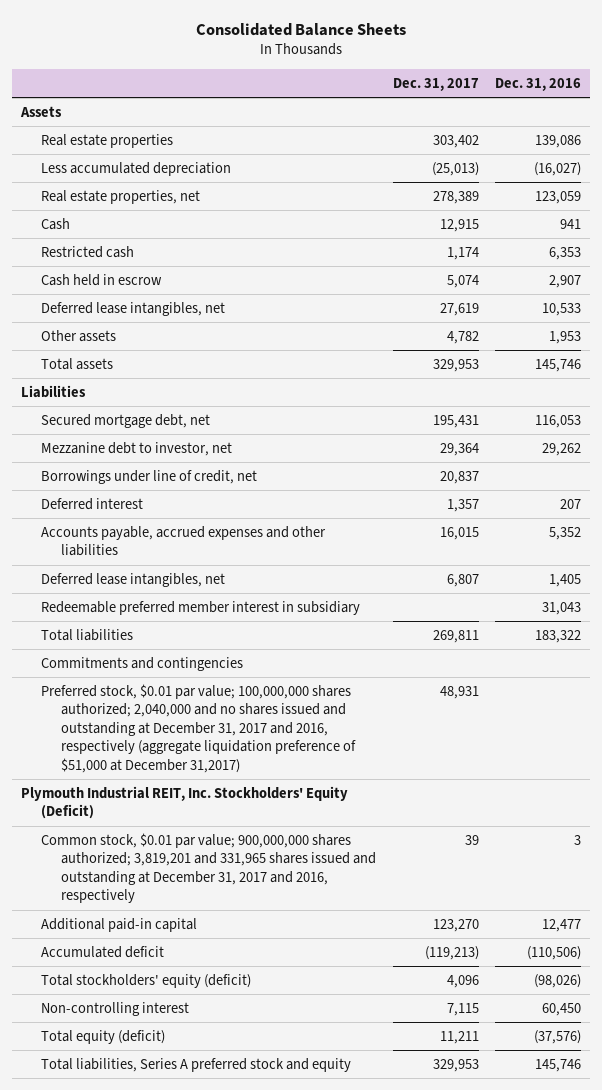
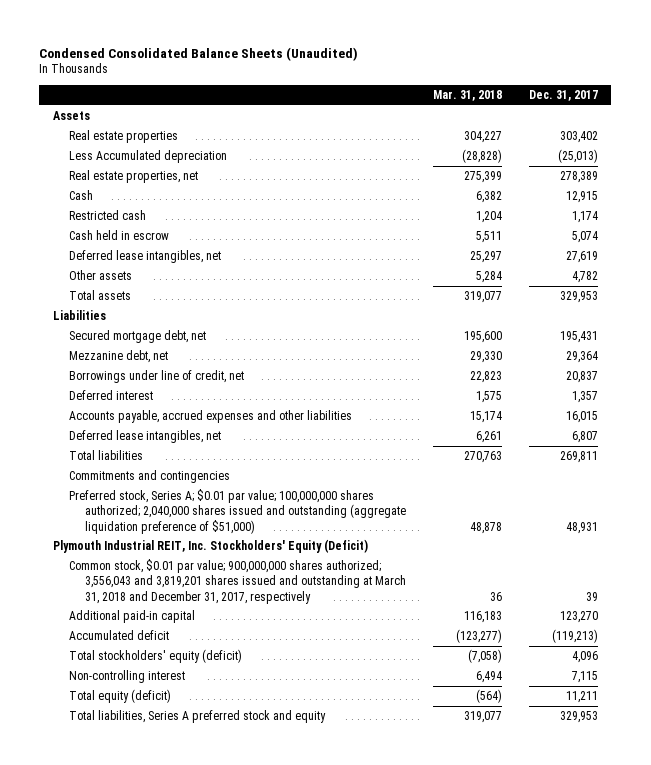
[195,22,406,36] Consolidated Balance Sheets -> [39,46,359,61] Condensed Consolidated Balance Sheets (Unaudited)
[495,77,582,91] Dec. 31, 2016 -> none
none -> [433,90,503,102] Mar. 31, 2018
[40,161,231,176] Less accumulated depreciation -> [68,149,227,163] Less Accumulated depreciation
[40,441,232,456] Mezzanine debt to investor, net -> [68,349,168,363] Mezzanine debt, net
[40,600,360,615] Redeemable preferred member interest in subsidiary -> none
[40,683,356,774] Preferred stock, $0.01 par value; 100,000,000 shares authorized; 2,040,000 and no shares issued and outstanding at December 31, 2017 and 2016, respectively (aggregate liquidation preference of $51,000 at December 31,2017) -> [68,488,407,534] Preferred stock, Series A; $0.01 par value; 100,000,000 shares authorized; 2,040,000 shares issued and outstanding (aggregate liquidation preference of $51,000)
[40,832,376,904] Common stock, $0.01 par value; 900,000,000 shares authorized; 3,819,201 and 331,965 shares issued and outstanding at December 31, 2017 and 2016, respectively -> [68,558,407,604] Common stock, $0.01 par value; 900,000,000 shares authorized; 3,556,043 and 3,819,201 shares issued and outstanding at March 31, 2018 and December 31, 2017, respectively

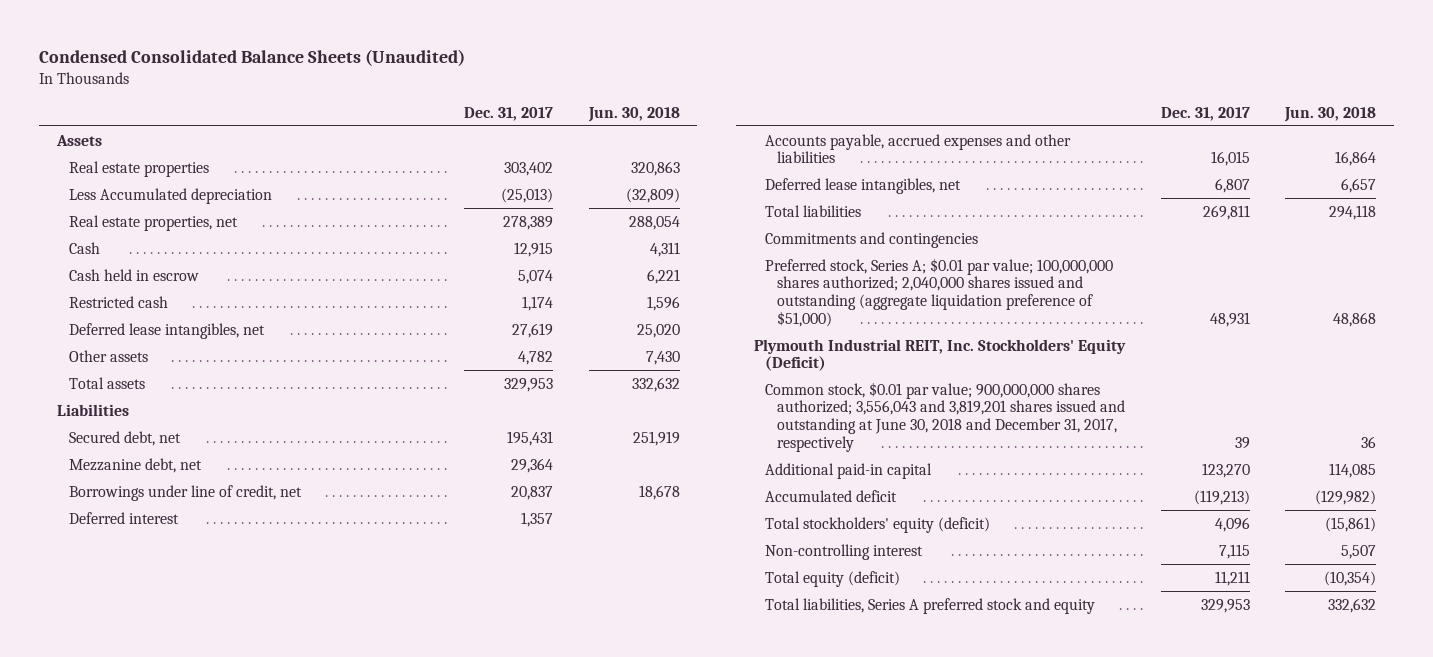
[433,90,503,102] Mar. 31, 2018 -> none
none -> [587,106,680,122] Jun. 30, 2018
[68,209,146,220] Restricted cash -> [68,295,168,308] Restricted cash
[68,329,206,343] Secured mortgage debt, net -> [68,430,181,446] Secured debt, net
[68,558,407,604] Common stock, $0.01 par value; 900,000,000 shares authorized; 3,556,043 and 3,819,201 shares issued and outstanding at March 31, 2018 and December 31, 2017, respectively -> [765,381,1126,452] Common stock, $0.01 par value; 900,000,000 shares authorized; 3,556,043 and 3,819,201 shares issued and outstanding at June 30, 2018 and December 31, 2017, respectively

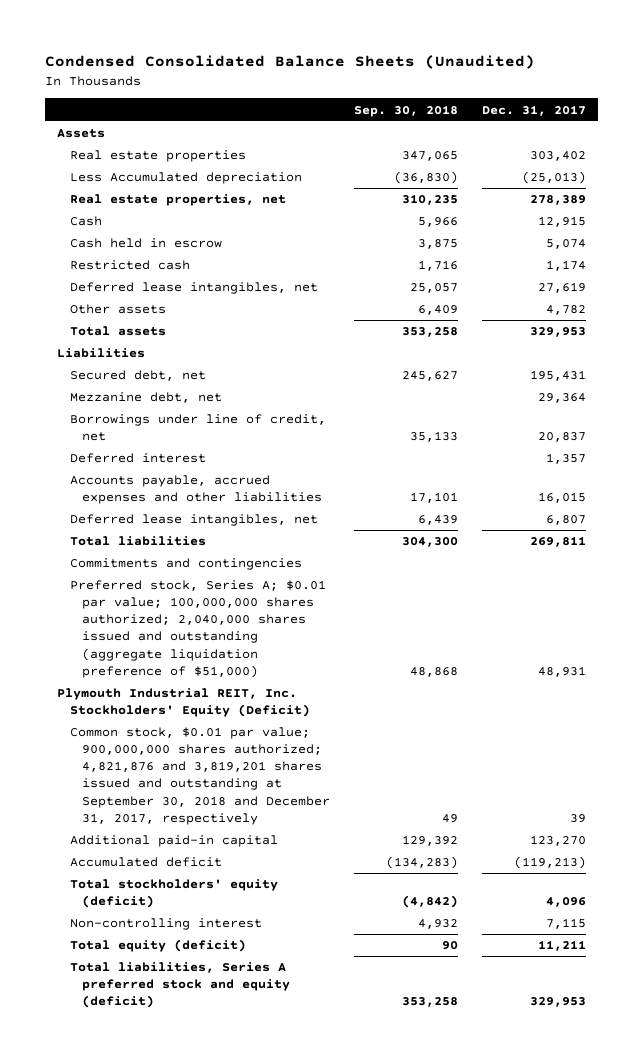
[587,106,680,122] Jun. 30, 2018 -> none
none -> [354,104,459,117] Sep. 30, 2018
[765,381,1126,452] Common stock, $0.01 par value; 900,000,000 shares authorized; 3,556,043 and 3,819,201 shares issued and outstanding at June 30, 2018 and December 31, 2017, respectively -> [69,727,331,825] Common stock, $0.01 par value; 900,000,000 shares authorized; 4,821,876 and 3,819,201 shares issued and outstanding at September 30, 2018 and December 31, 2017, respectively
[765,597,1096,614] Total liabilities, Series A preferred stock and equity -> [69,962,291,1009] Total liabilities, Series A preferred stock and equity (deficit)

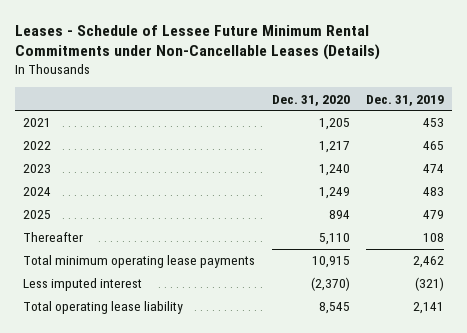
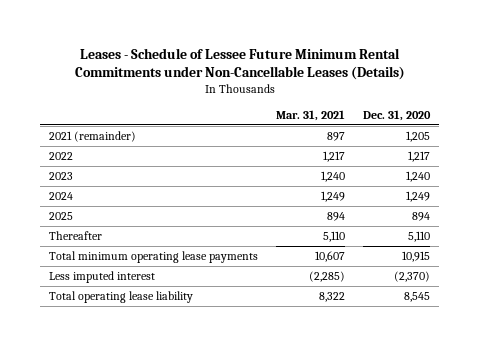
[366,94,445,106] Dec. 31, 2019 -> none
none -> [276,109,346,121] Mar. 31, 2021
[23,118,52,128] 2021 -> [49,131,137,143] 2021 (remainder)

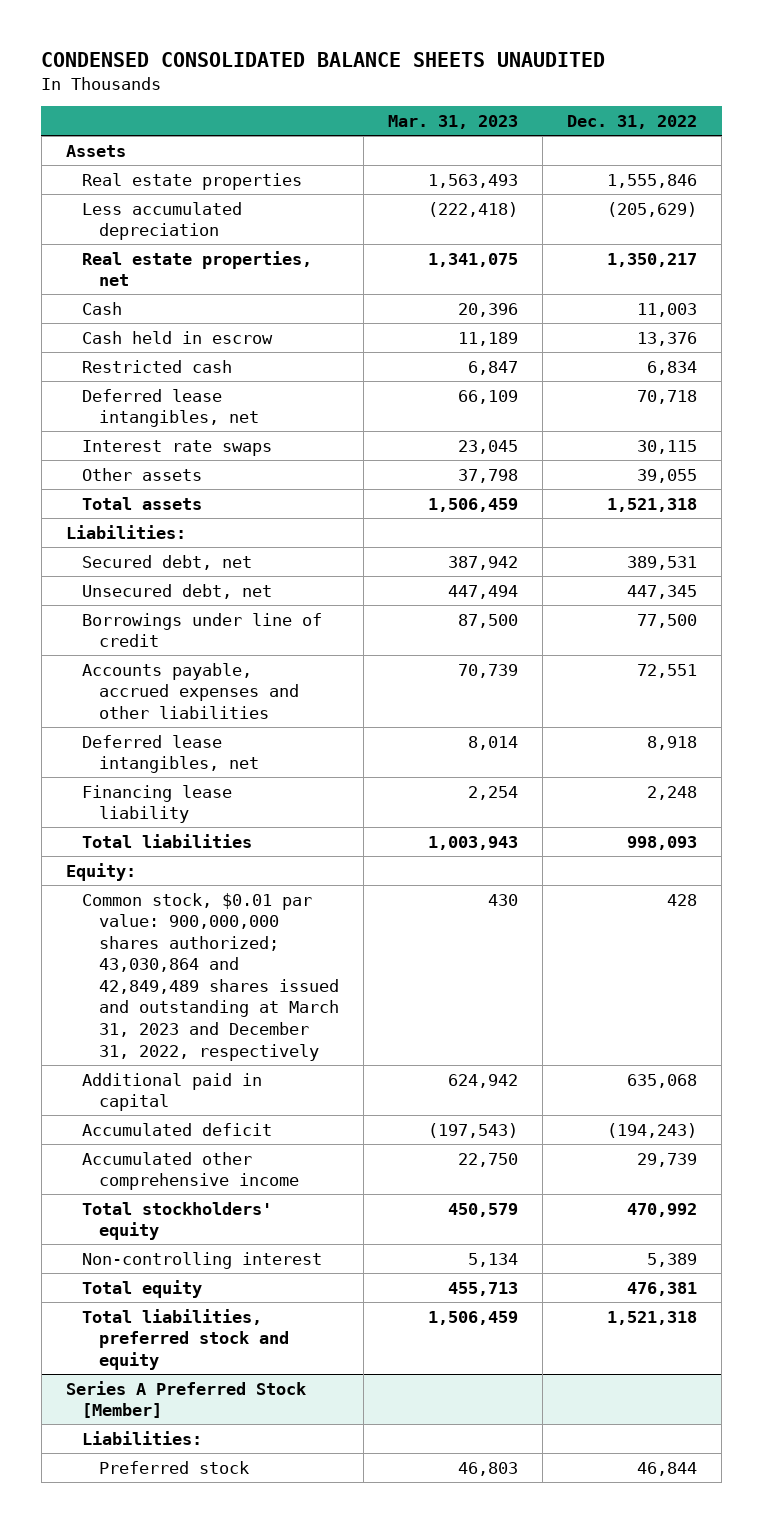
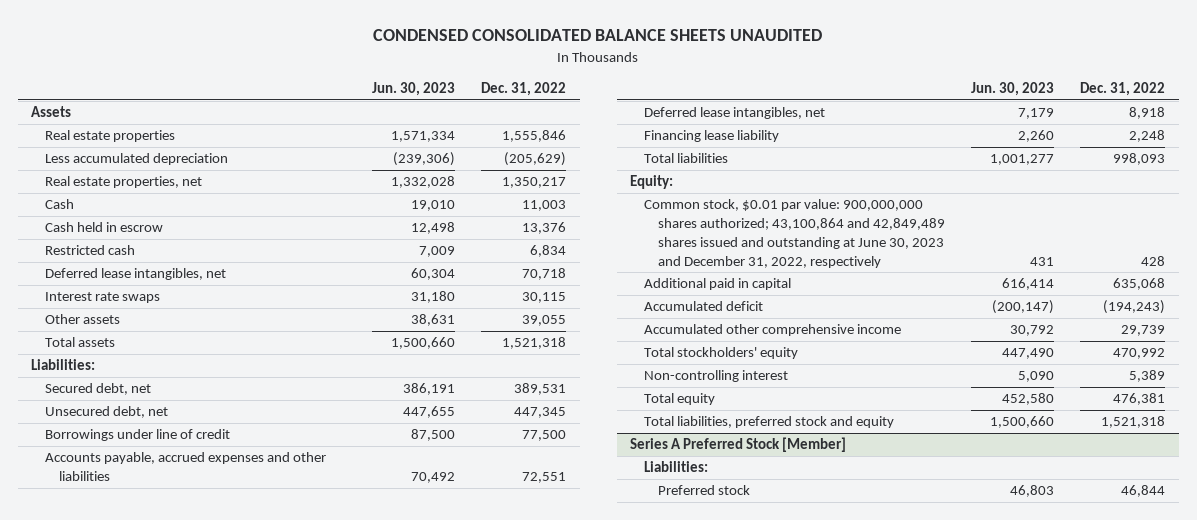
[387,114,518,129] Mar. 31, 2023 -> none
none -> [371,81,455,96] Jun. 30, 2023
[82,892,339,1061] Common stock, $0.01 par value: 900,000,000 shares authorized; 43,030,864 and 42,849,489 shares issued and outstanding at March 31, 2023 and December 31, 2022, respectively -> [643,199,945,268] Common stock, $0.01 par value: 900,000,000 shares authorized; 43,100,864 and 42,849,489 shares issued and outstanding at June 30, 2023 and December 31, 2022, respectively

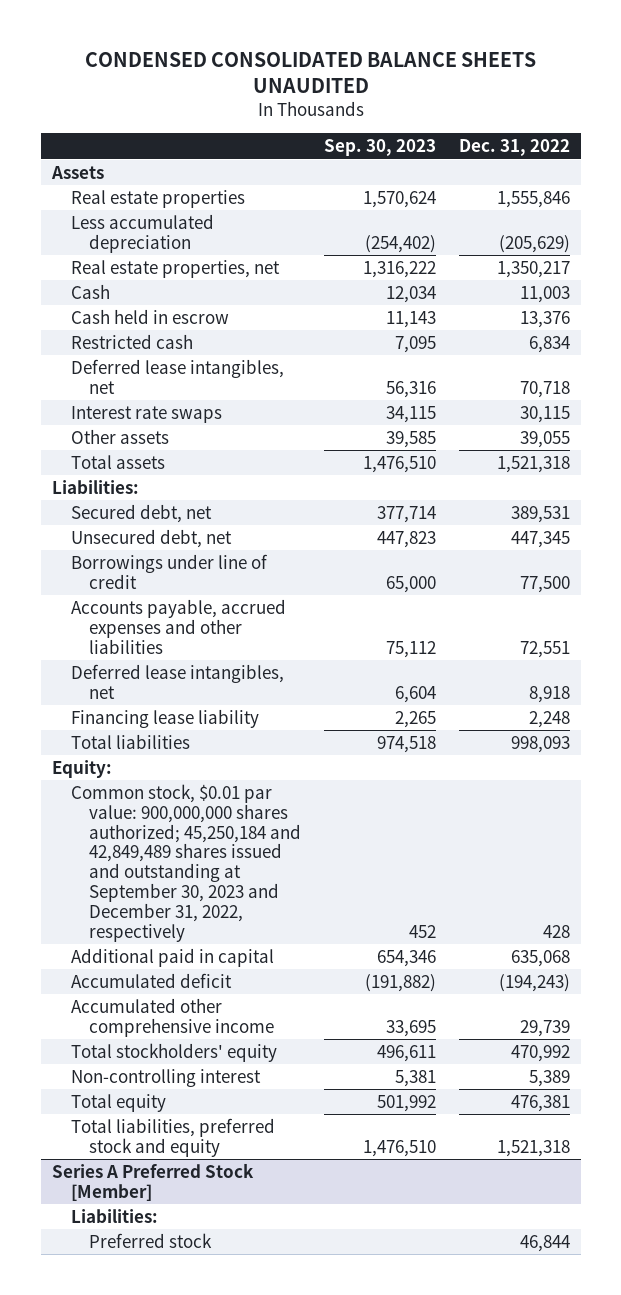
[371,81,455,96] Jun. 30, 2023 -> none
none -> [323,139,436,157] Sep. 30, 2023
[643,199,945,268] Common stock, $0.01 par value: 900,000,000 shares authorized; 43,100,864 and 42,849,489 shares issued and outstanding at June 30, 2023 and December 31, 2022, respectively -> [70,783,302,942] Common stock, $0.01 par value: 900,000,000 shares authorized; 45,250,184 and 42,849,489 shares issued and outstanding at September 30, 2023 and December 31, 2022, respectively

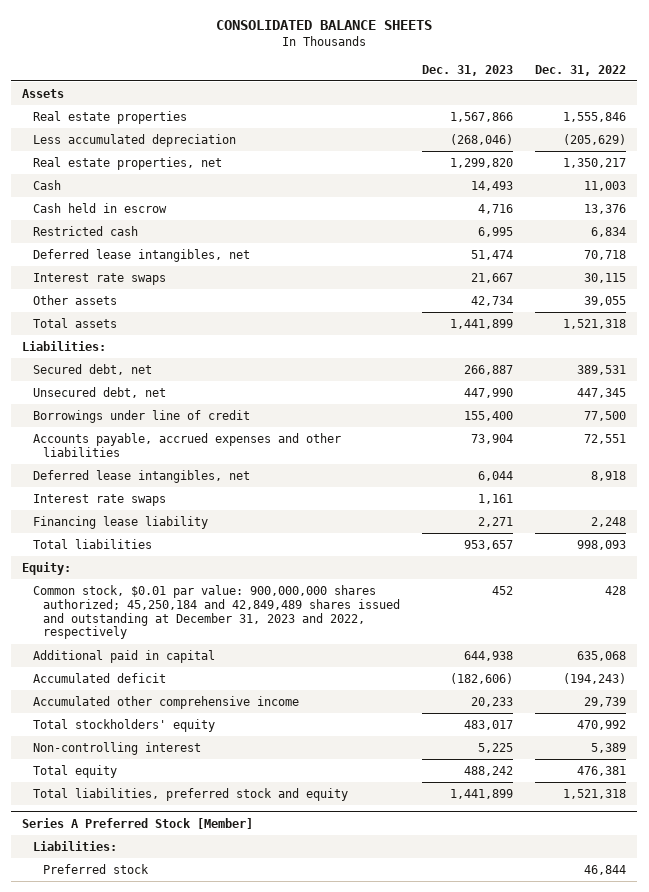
[84,52,536,94] CONDENSED CONSOLIDATED BALANCE SHEETS UNAUDITED -> [216,19,433,30] CONSOLIDATED BALANCE SHEETS
[323,139,436,157] Sep. 30, 2023 -> none
none -> [422,64,514,76] Dec. 31, 2023
none -> [32,493,166,506] Interest rate swaps
[70,783,302,942] Common stock, $0.01 par value: 900,000,000 shares authorized; 45,250,184 and 42,849,489 shares issued and outstanding at September 30, 2023 and December 31, 2022, respectively -> [32,584,401,640] Common stock, $0.01 par value: 900,000,000 shares authorized; 45,250,184 and 42,849,489 shares issued and outstanding at December 31, 2023 and 2022, respectively

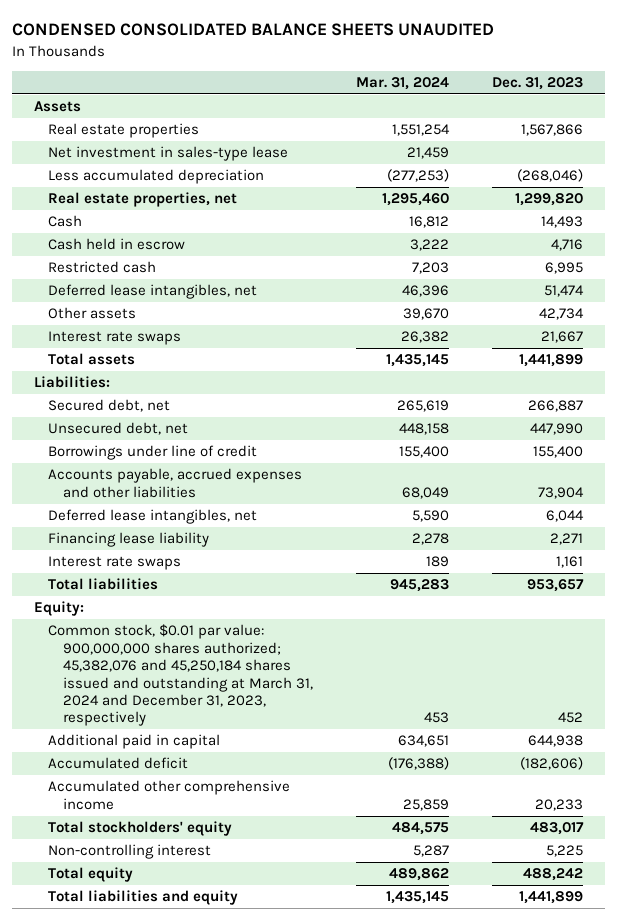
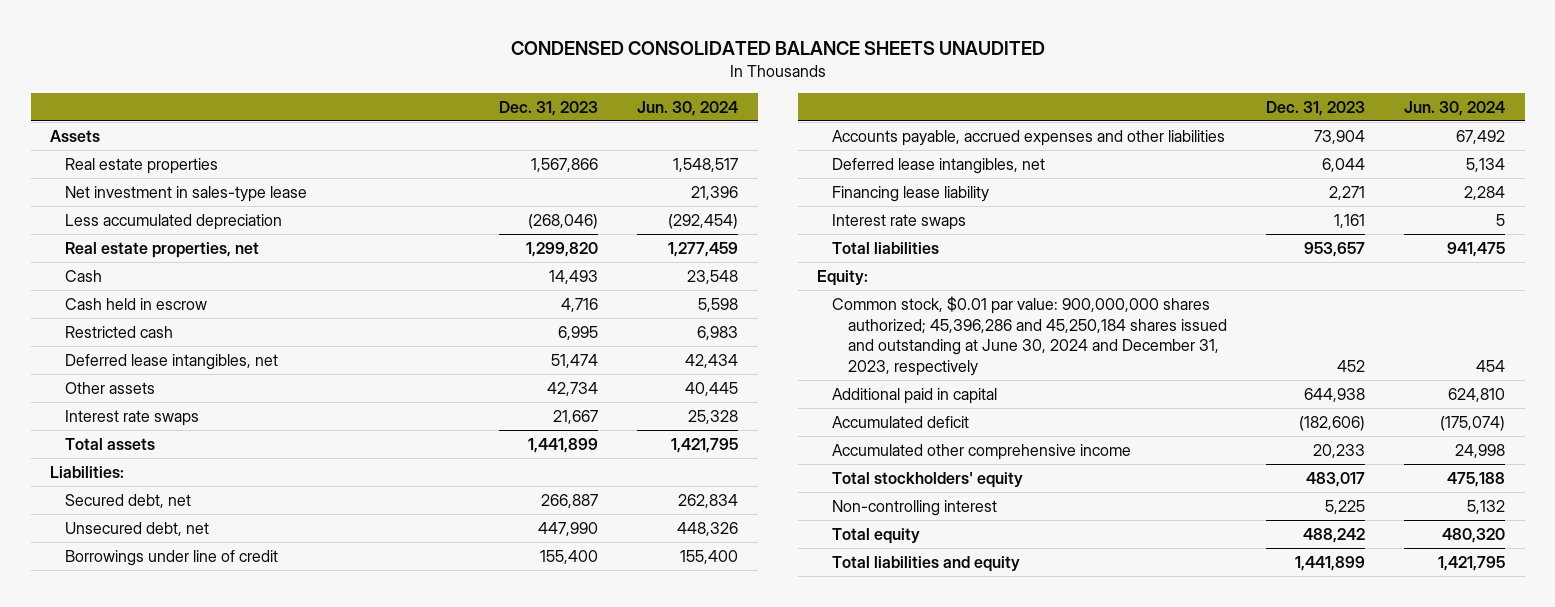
[355,77,449,91] Mar. 31, 2024 -> none
none -> [636,100,738,116] Jun. 30, 2024
[48,624,313,727] Common stock, $0.01 par value: 900,000,000 shares authorized; 45,382,076 and 45,250,184 shares issued and outstanding at March 31, 2024 and December 31, 2023, respectively -> [832,295,1227,377] Common stock, $0.01 par value: 900,000,000 shares authorized; 45,396,286 and 45,250,184 shares issued and outstanding at June 30, 2024 and December 31, 2023, respectively

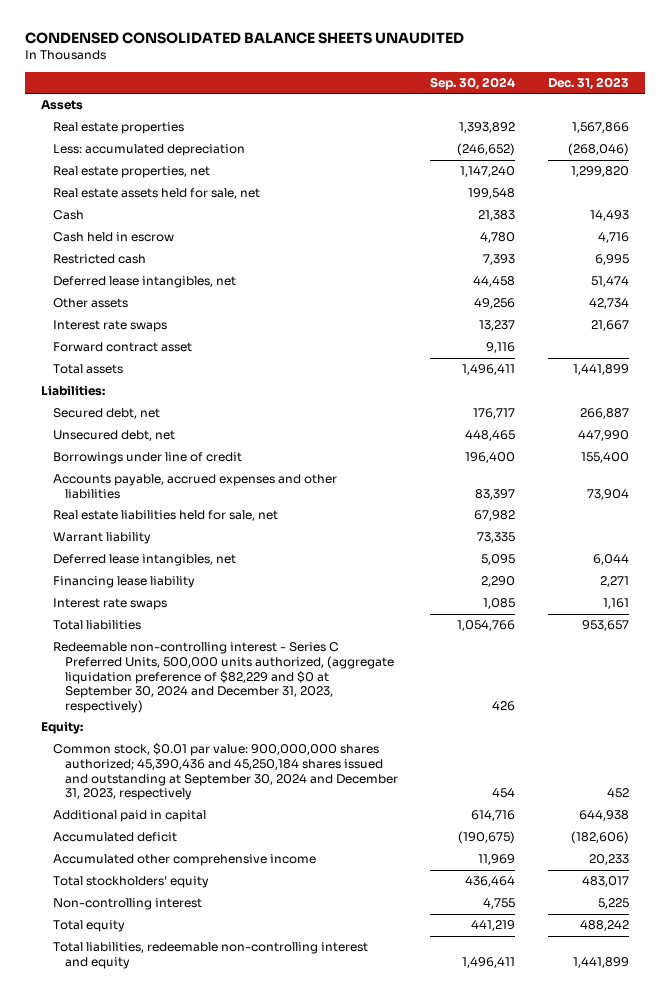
[636,100,738,116] Jun. 30, 2024 -> none
none -> [430,76,516,90] Sep. 30, 2024
[65,185,308,202] Net investment in sales-type lease -> none
[65,213,283,230] Less accumulated depreciation -> [52,144,245,157] Less: accumulated depreciation
none -> [52,188,260,200] Real estate assets held for sale, net
none -> [52,342,192,353] Forward contract asset
none -> [52,510,278,522] Real estate liabilities held for sale, net
none -> [52,532,151,545] Warrant liability
none -> [52,642,394,714] Redeemable non-controlling interest - Series C Preferred Units, 500,000 units authorized, (aggregate liquidation preference of $82,229 and $0 at September 30, 2024 and December 31, 2023, respectively)
[832,295,1227,377] Common stock, $0.01 par value: 900,000,000 shares authorized; 45,396,286 and 45,250,184 shares issued and outstanding at June 30, 2024 and December 31, 2023, respectively -> [52,743,398,801] Common stock, $0.01 par value: 900,000,000 shares authorized; 45,390,436 and 45,250,184 shares issued and outstanding at September 30, 2024 and December 31, 2023, respectively
[832,555,1021,572] Total liabilities and equity -> [52,942,368,969] Total liabilities, redeemable non-controlling interest and equity

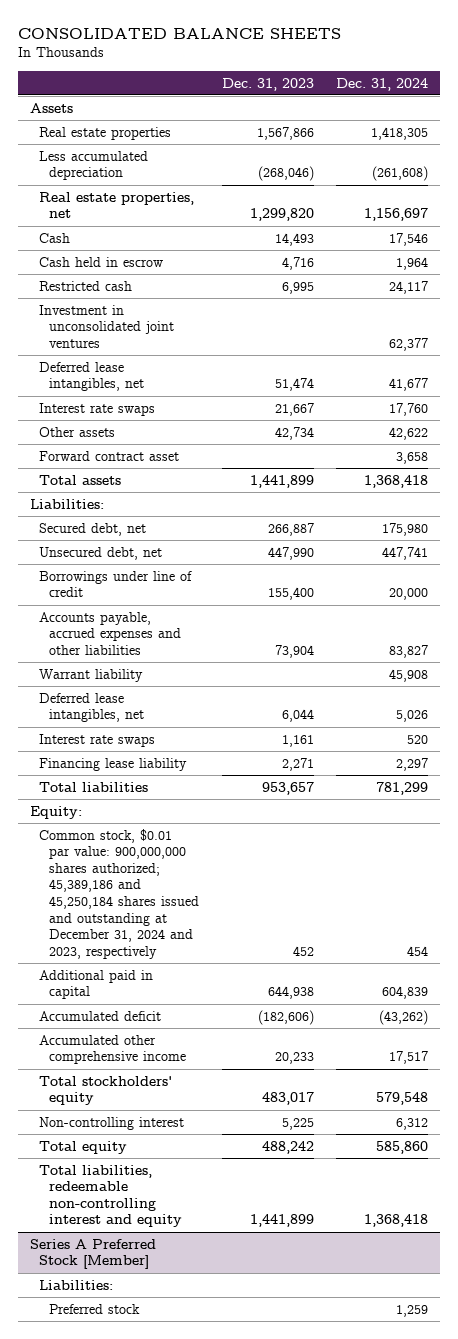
[24,32,464,45] CONDENSED CONSOLIDATED BALANCE SHEETS UNAUDITED -> [18,28,342,40] CONSOLIDATED BALANCE SHEETS
[430,76,516,90] Sep. 30, 2024 -> none
none -> [336,77,429,91] Dec. 31, 2024
[52,144,245,157] Less: accumulated depreciation -> [39,150,149,181] Less accumulated depreciation
[52,188,260,200] Real estate assets held for sale, net -> none
none -> [39,304,174,348] Investment in unconsolidated joint ventures
[52,298,128,309] Other assets -> [39,426,116,437] Other assets
[52,510,278,522] Real estate liabilities held for sale, net -> none
[52,576,195,589] Financing lease liability -> [39,757,188,771] Financing lease liability
[52,642,394,714] Redeemable non-controlling interest - Series C Preferred Units, 500,000 units authorized, (aggregate liquidation preference of $82,229 and $0 at September 30, 2024 and December 31, 2023, respectively) -> none
[52,743,398,801] Common stock, $0.01 par value: 900,000,000 shares authorized; 45,390,436 and 45,250,184 shares issued and outstanding at September 30, 2024 and December 31, 2023, respectively -> [39,828,199,959] Common stock, $0.01 par value: 900,000,000 shares authorized; 45,389,186 and 45,250,184 shares issued and outstanding at December 31, 2024 and 2023, respectively
none -> [29,1238,156,1270] Series A Preferred Stock [Member]
none -> [39,1279,114,1290] Liabilities:
none -> [48,1303,140,1314] Preferred stock

